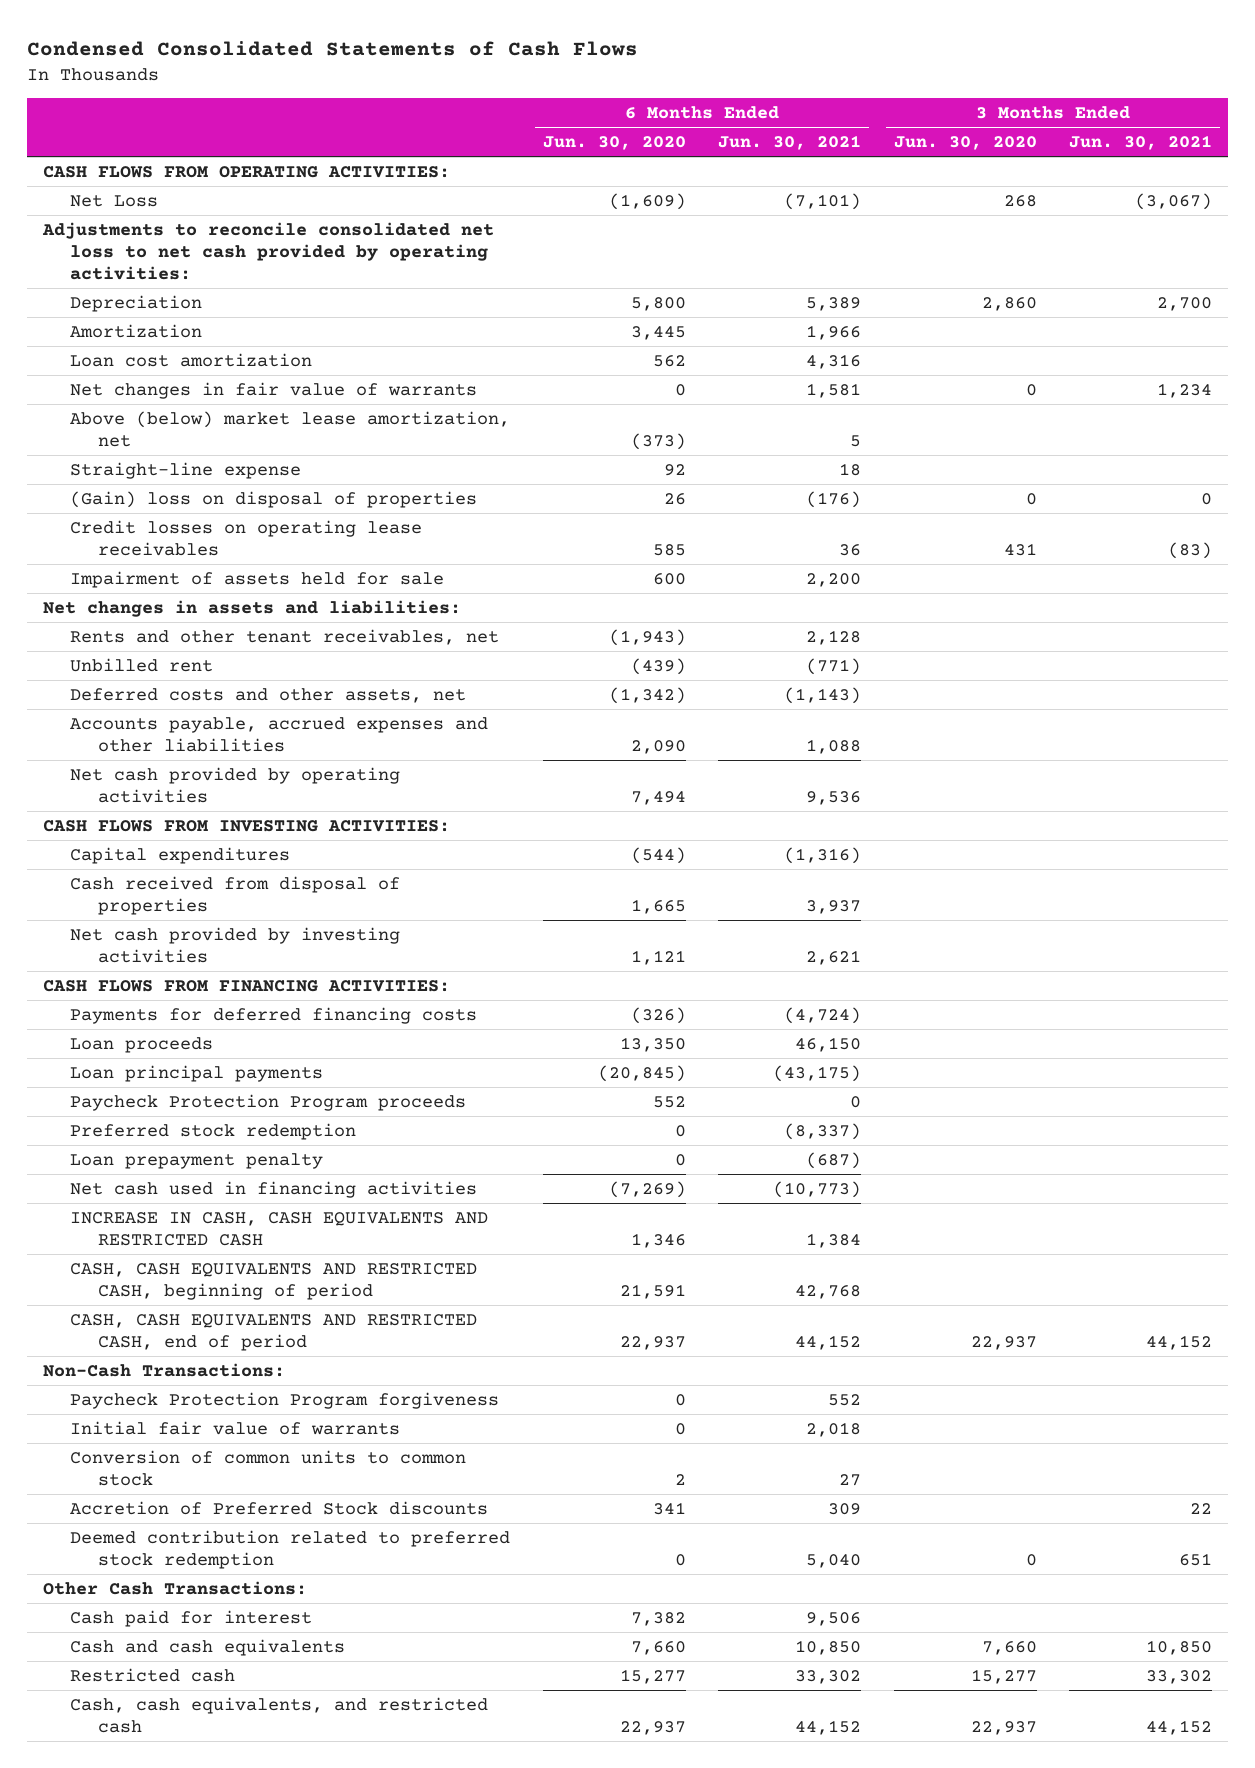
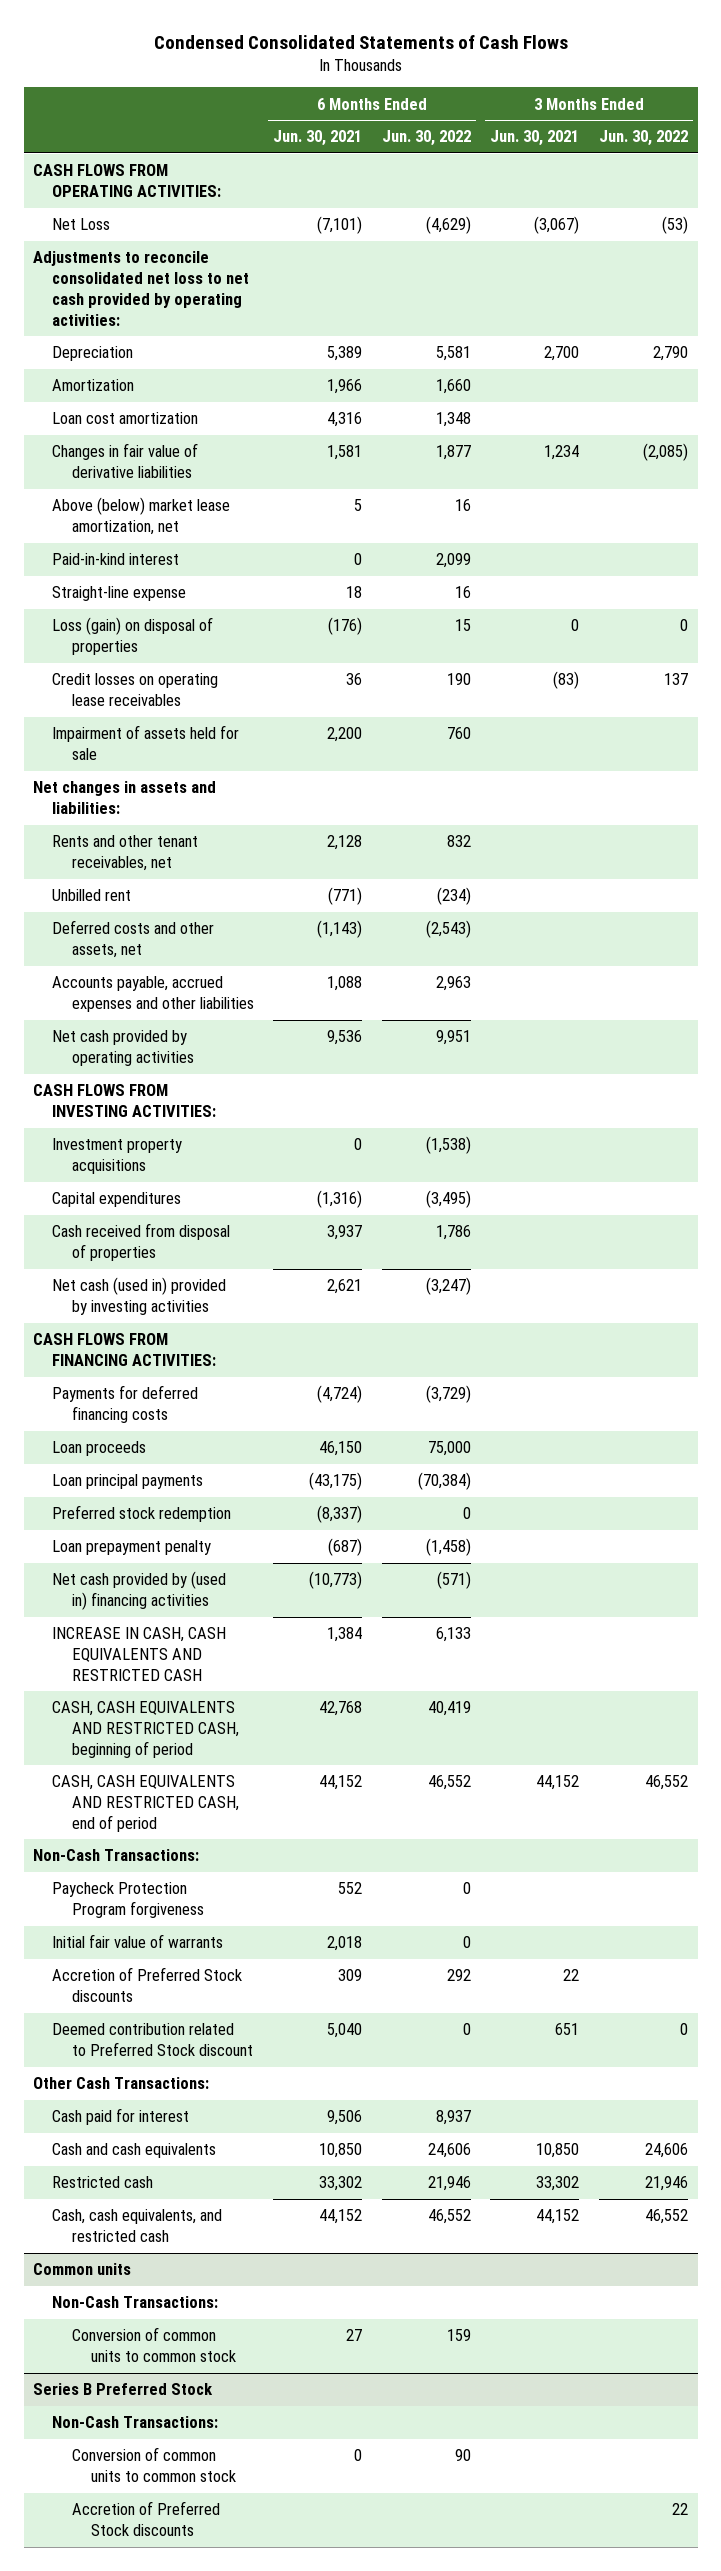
[542,136,686,151] Jun. 30, 2020 -> none
[893,136,1037,151] Jun. 30, 2020 -> none
none -> [381,130,471,147] Jun. 30, 2022
none -> [598,130,688,147] Jun. 30, 2022
[70,381,478,399] Net changes in fair value of warrants -> [52,443,199,478] Changes in fair value of derivative liabilities
none -> [52,553,180,566] Paid-in-kind interest
[70,490,478,508] (Gain) loss on disposal of properties -> [52,617,214,655] Loss (gain) on disposal of properties
none -> [52,1138,183,1174] Investment property acquisitions
[70,926,401,963] Net cash provided by investing activities -> [52,1277,227,1315] Net cash (used in) provided by investing activities
[70,1093,467,1111] Paycheck Protection Program proceeds -> none
[70,1180,478,1198] Net cash used in financing activities -> [52,1571,227,1610] Net cash provided by (used in) financing activities
[70,1449,467,1486] Conversion of common units to common stock -> none
[70,1529,511,1569] Deemed contribution related to preferred stock redemption -> [52,2023,253,2056] Deemed contribution related to Preferred Stock discount
none -> [33,2263,132,2276] Common units
none -> [52,2296,219,2309] Non-Cash Transactions:
none -> [71,2327,236,2362] Conversion of common units to common stock
none -> [33,2383,214,2396] Series B Preferred Stock
none -> [52,2416,219,2429] Non-Cash Transactions:
none -> [71,2447,236,2482] Conversion of common units to common stock
none -> [71,2501,220,2536] Accretion of Preferred Stock discounts

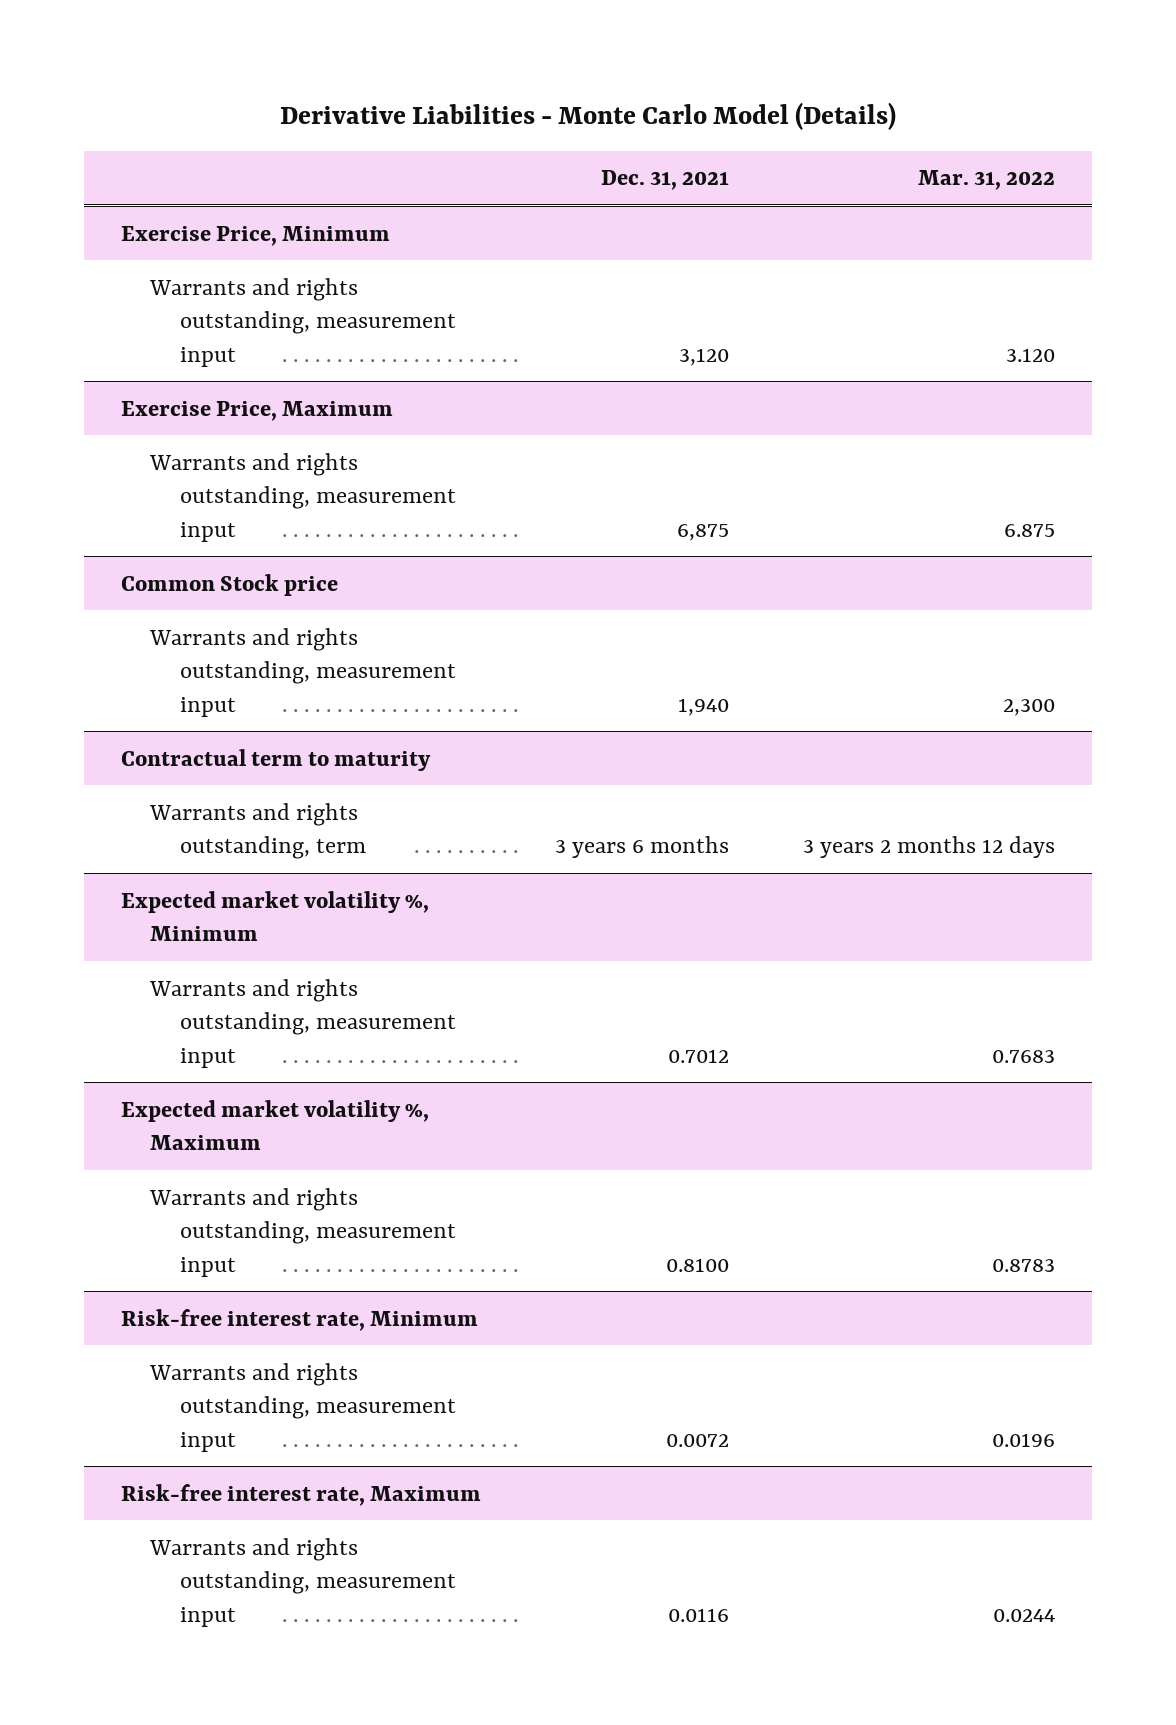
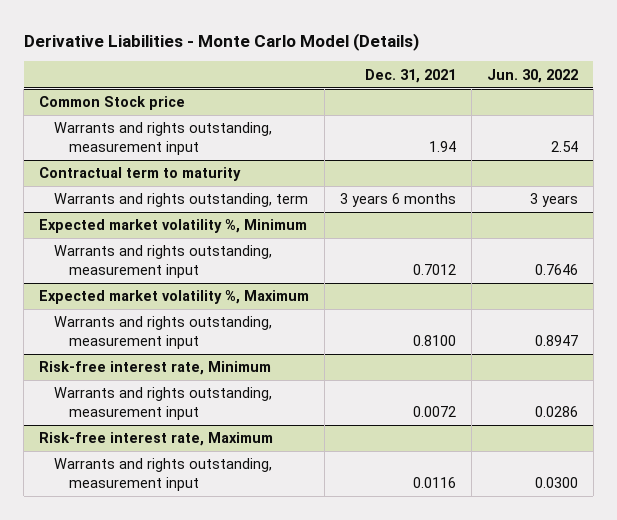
[918,170,1056,191] Mar. 31, 2022 -> none
none -> [486,68,578,83] Jun. 30, 2022
[120,225,390,246] Exercise Price, Minimum -> none
[149,277,457,367] Warrants and rights outstanding, measurement input -> none
[120,400,393,421] Exercise Price, Maximum -> none
[149,452,457,542] Warrants and rights outstanding, measurement input -> none
[678,697,730,716] 1,940 -> [429,141,457,153] 1.94

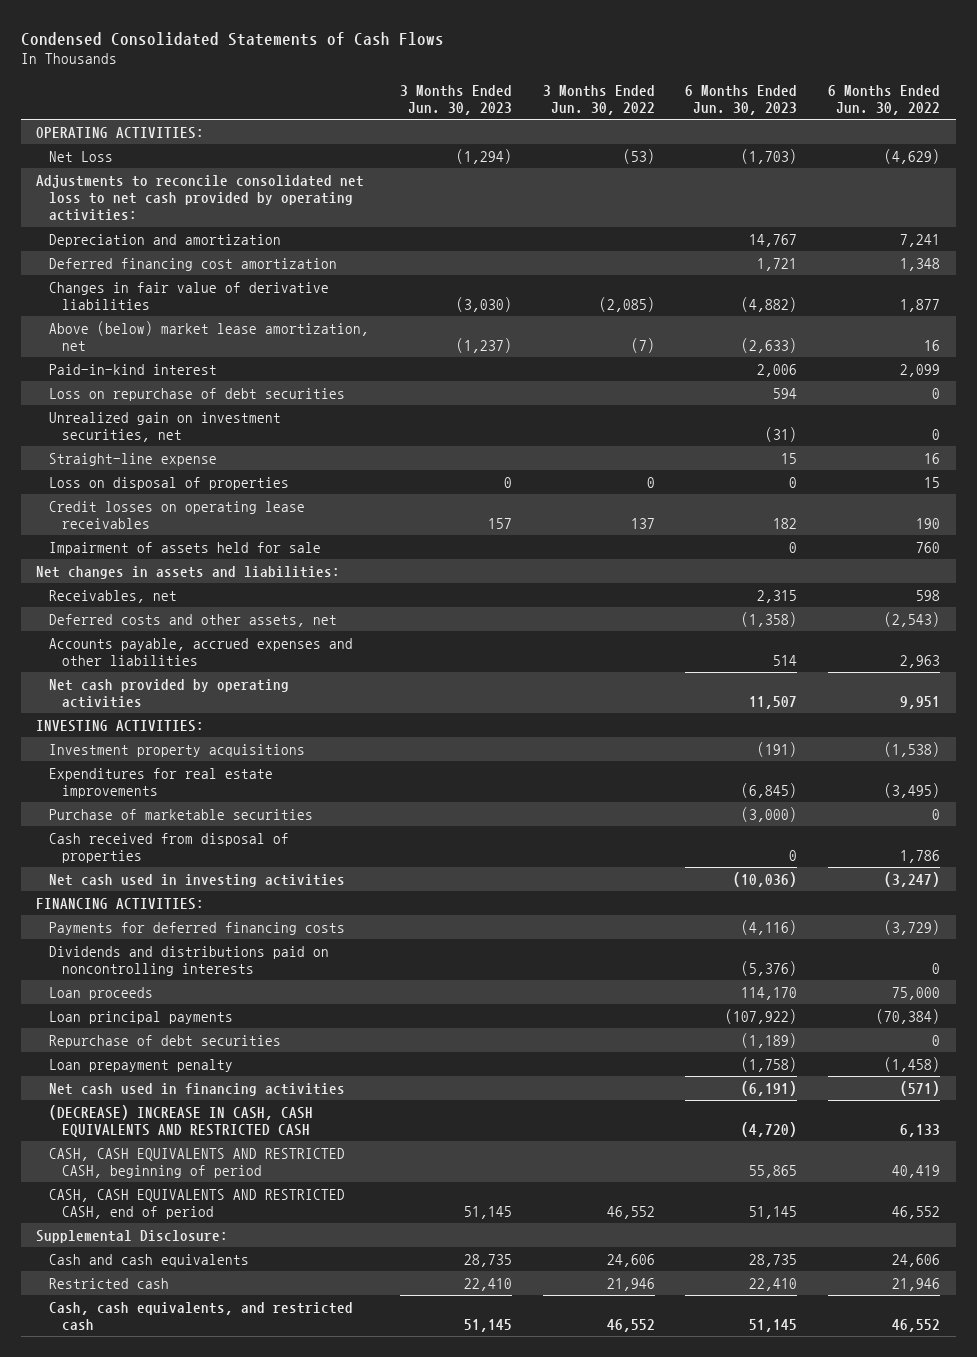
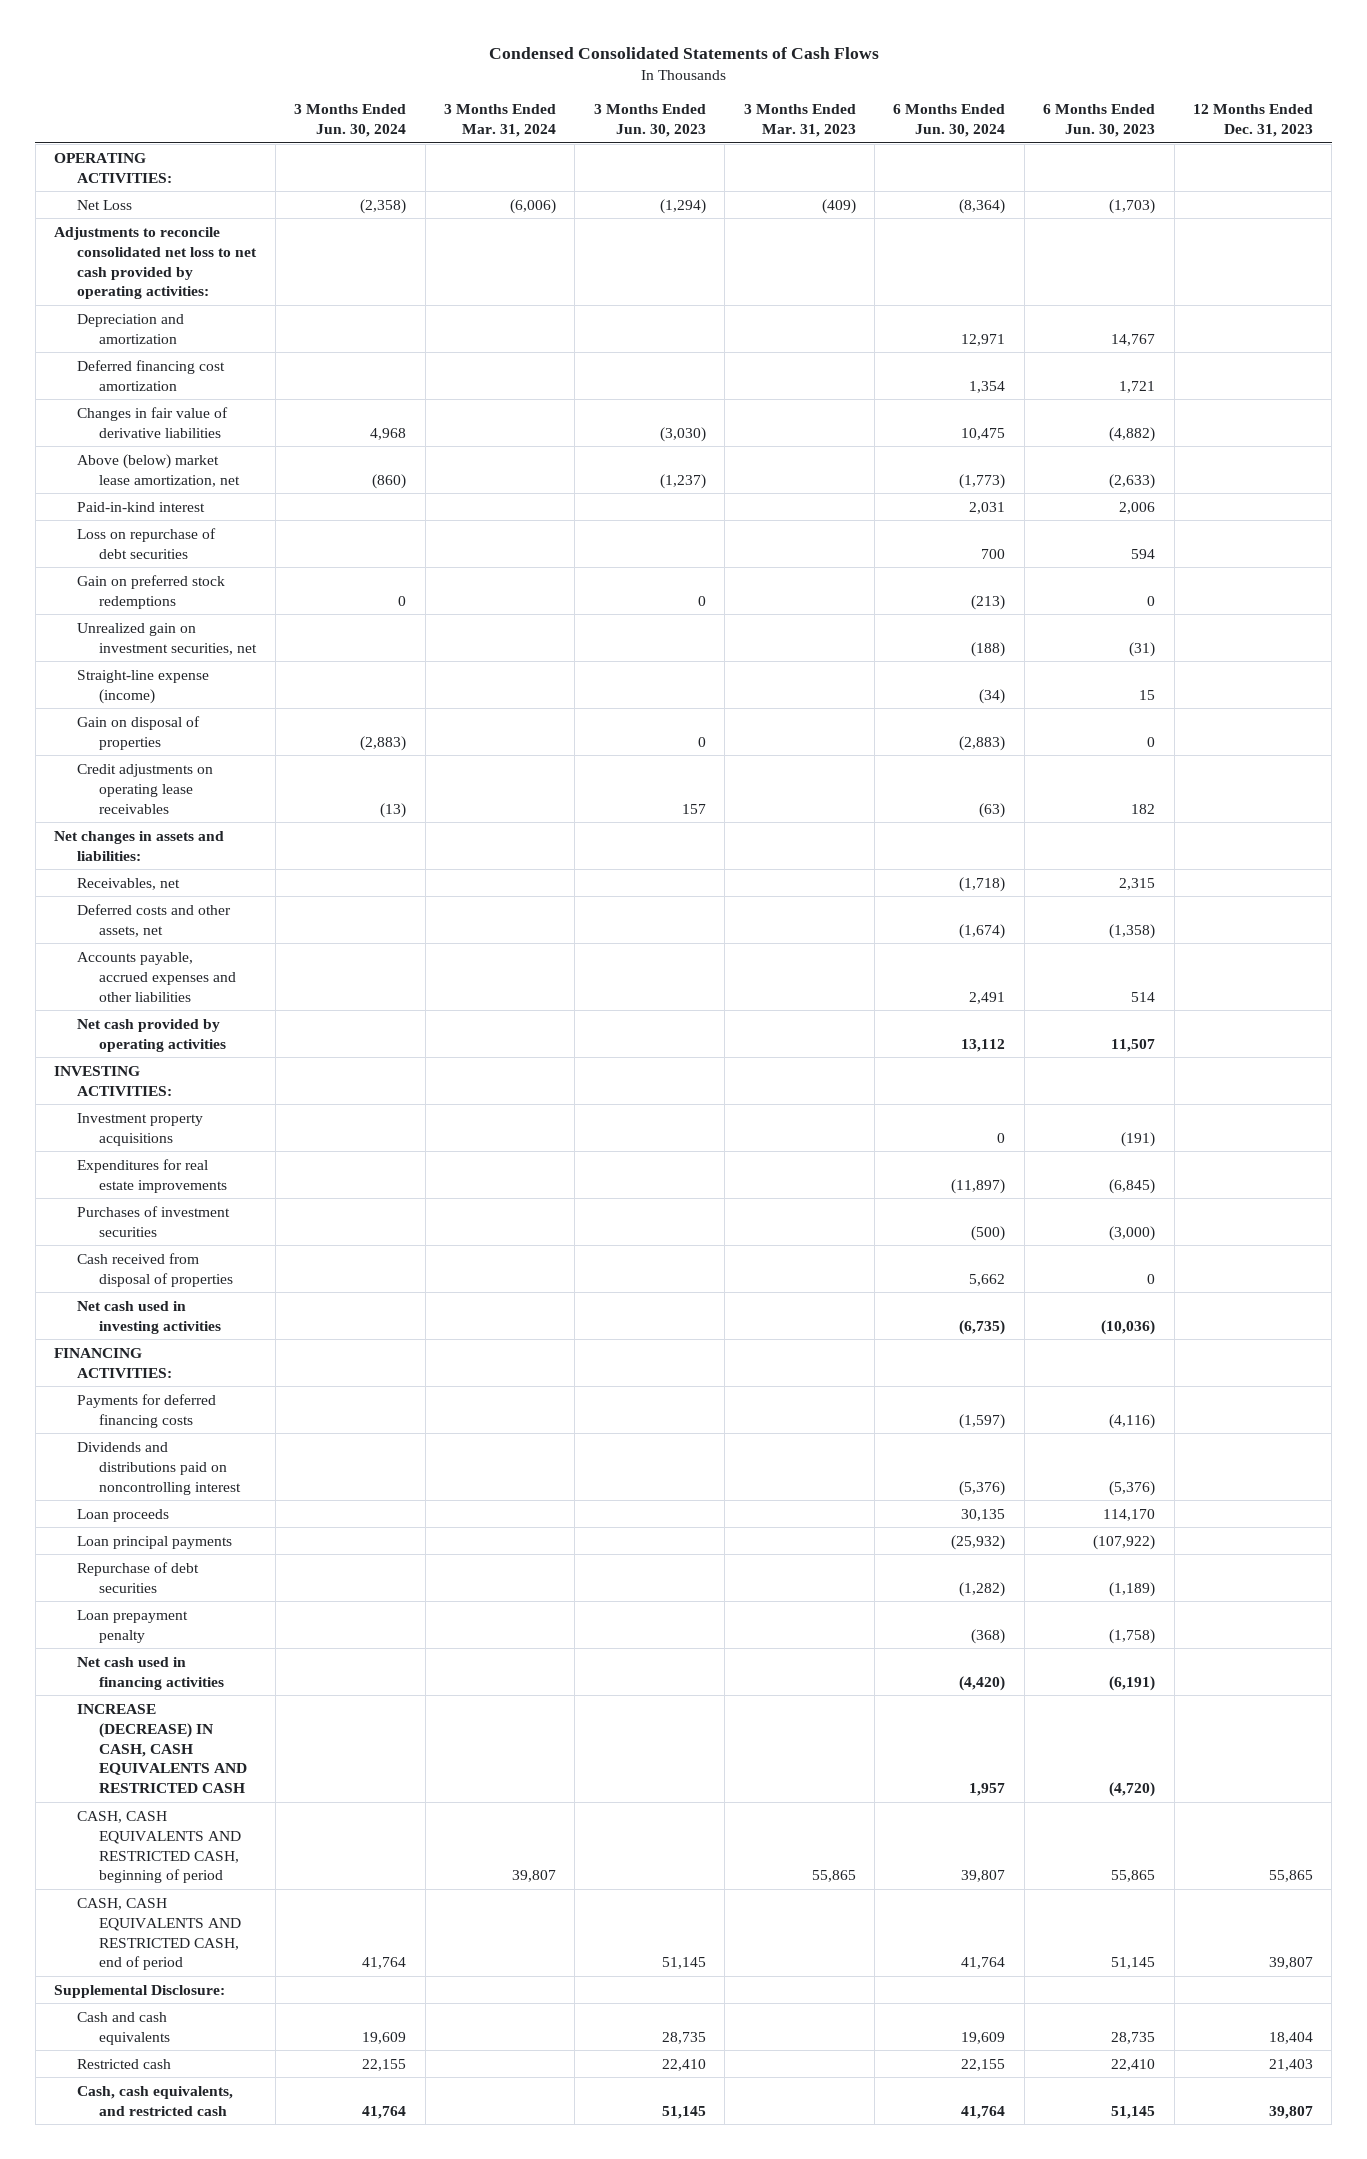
[542,84,655,115] 3 Months Ended Jun. 30, 2022 -> none
[828,84,941,115] 6 Months Ended Jun. 30, 2022 -> none
none -> [294,103,407,137] 3 Months Ended Jun. 30, 2024
none -> [443,103,556,137] 3 Months Ended Mar. 31, 2024
none -> [743,103,856,137] 3 Months Ended Mar. 31, 2023
none -> [893,103,1006,137] 6 Months Ended Jun. 30, 2024
none -> [1193,103,1314,137] 12 Months Ended Dec. 31, 2023
none -> [76,574,225,609] Gain on preferred stock redemptions
[49,541,322,555] Impairment of assets held for sale -> none
[49,452,218,466] Straight-line expense -> [76,669,209,704] Straight-line expense (income)
[49,476,290,490] Loss on disposal of properties -> [76,715,200,750] Gain on disposal of properties
[49,500,306,529] Credit losses on operating lease receivables -> [76,763,213,814] Credit adjustments on operating lease receivables
[49,808,314,820] Purchase of marketable securities -> [76,1205,230,1237] Purchases of investment securities
[49,945,330,976] Dividends and distributions paid on noncontrolling interests -> [76,1441,242,1495] Dividends and distributions paid on noncontrolling interest
[49,1104,314,1137] (DECREASE) INCREASE IN CASH, CASH EQUIVALENTS AND RESTRICTED CASH -> [76,1703,248,1794] INCREASE (DECREASE) IN CASH, CASH EQUIVALENTS AND RESTRICTED CASH

